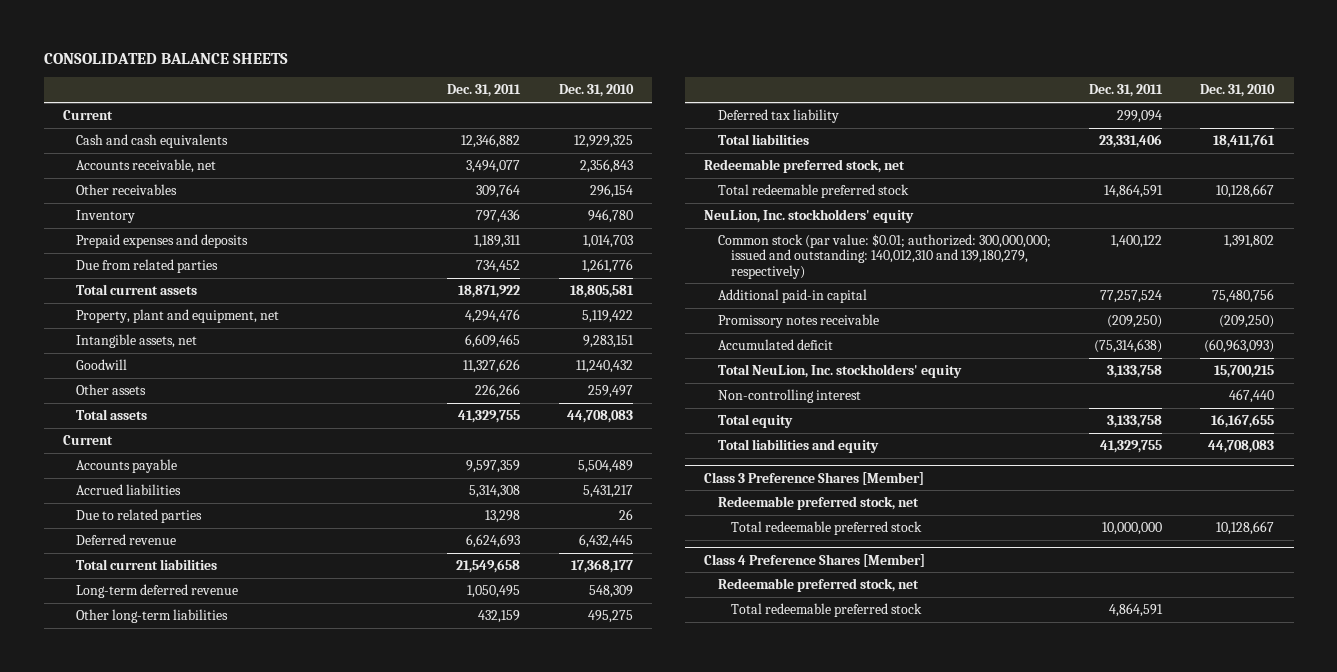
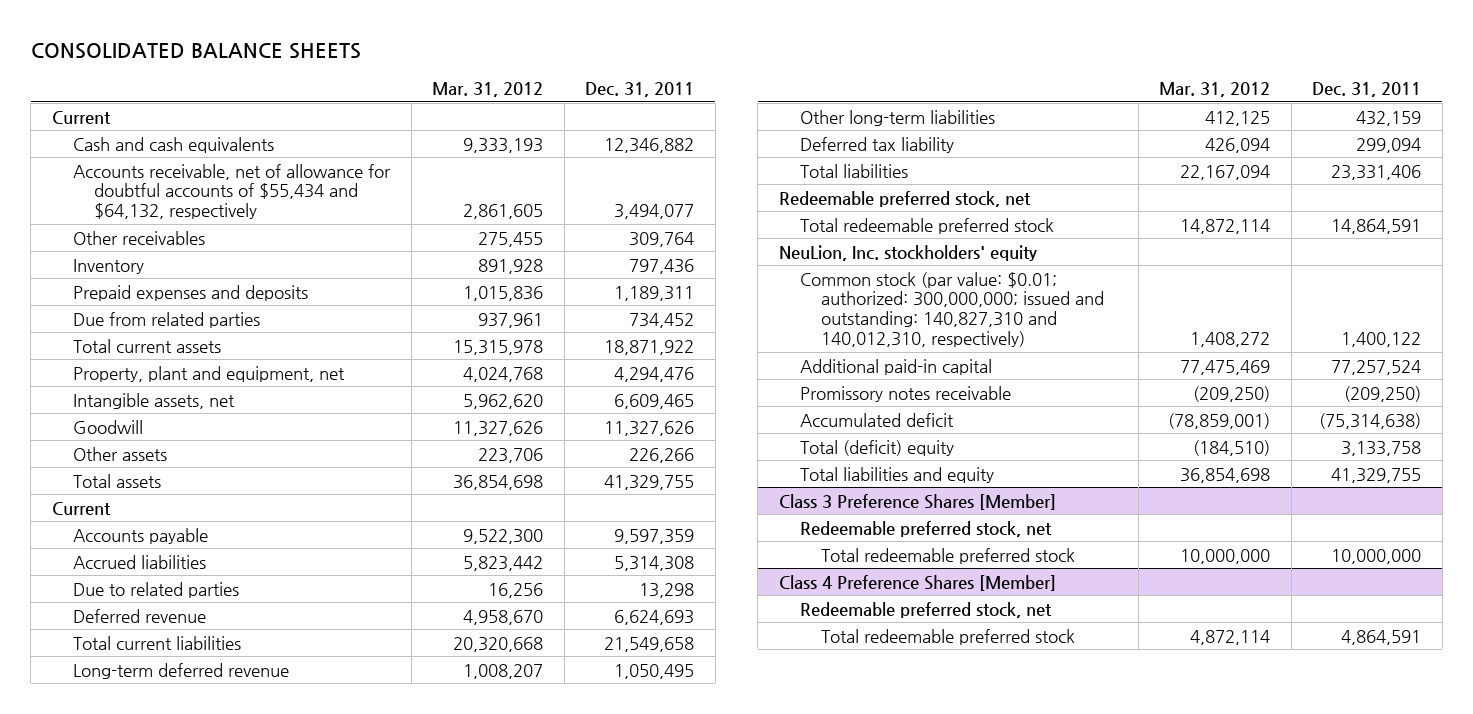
[558,84,634,98] Dec. 31, 2010 -> none
none -> [432,81,544,97] Mar. 31, 2012
[75,158,216,173] Accounts receivable, net -> [73,163,392,220] Accounts receivable, net of allowance for doubtful accounts of $55,434 and $64,132, respectively
[717,233,1051,279] Common stock (par value: $0.01; authorized: 300,000,000; issued and outstanding: 140,012,310 and 139,180,279, respectively) -> [800,271,1105,347] Common stock (par value: $0.01; authorized: 300,000,000; issued and outstanding: 140,827,310 and 140,012,310, respectively)
[717,363,962,378] Total NeuLion, Inc. stockholders' equity -> none
[717,388,861,403] Non-controlling interest -> none
[717,413,793,428] Total equity -> [800,439,955,456] Total (deficit) equity

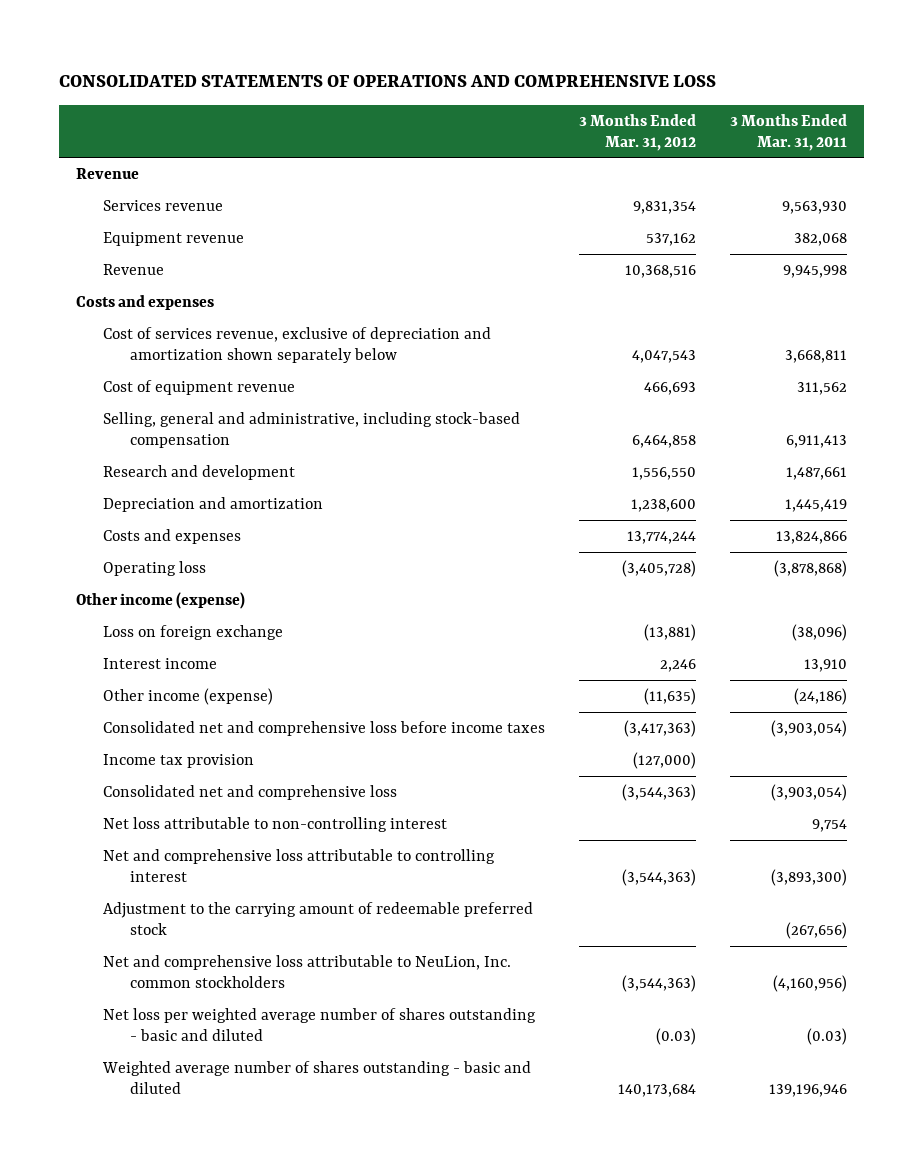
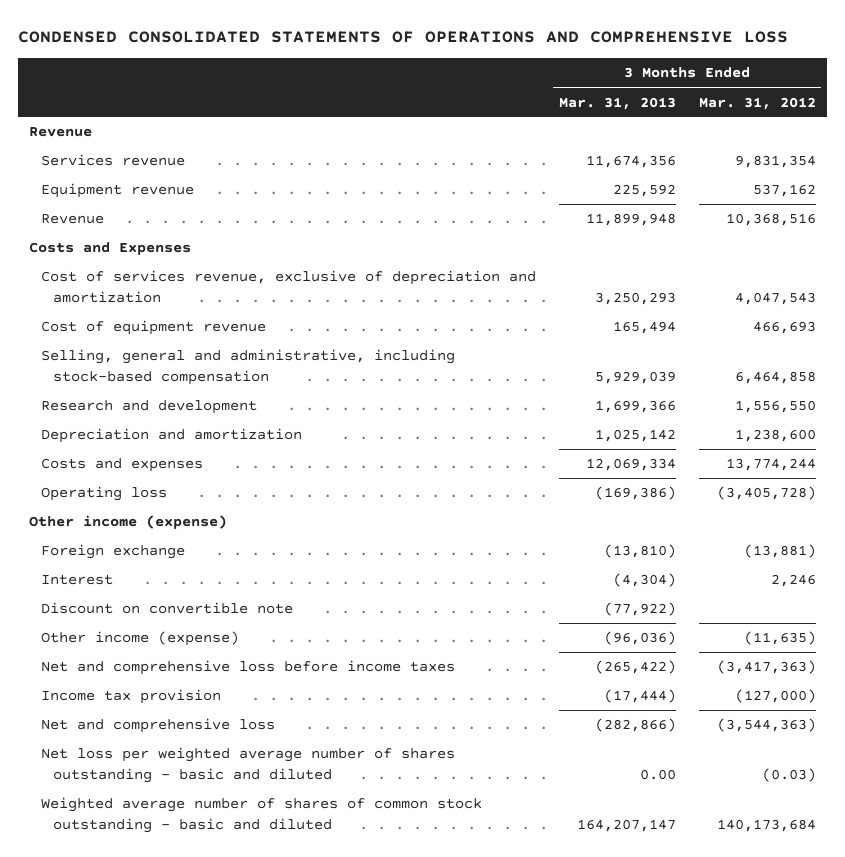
[58,74,716,87] CONSOLIDATED STATEMENTS OF OPERATIONS AND COMPREHENSIVE LOSS -> [17,31,788,44] CONDENSED CONSOLIDATED STATEMENTS OF OPERATIONS AND COMPREHENSIVE LOSS
[729,113,847,151] 3 Months Ended Mar. 31, 2011 -> none
none -> [558,96,676,110] Mar. 31, 2013
[75,295,214,311] Costs and expenses -> [29,242,192,256] Costs and Expenses
[102,327,491,363] Cost of services revenue, exclusive of depreciation and amortization shown separately below -> [41,270,537,303] Cost of services revenue, exclusive of depreciation and amortization
[102,625,283,641] Loss on foreign exchange -> [41,544,186,560] Foreign exchange
[102,658,217,670] Interest income -> [41,574,114,586] Interest
none -> [41,602,294,615] Discount on convertible note
[102,721,545,737] Consolidated net and comprehensive loss before income taxes -> [41,660,456,676] Net and comprehensive loss before income taxes
[102,785,397,801] Consolidated net and comprehensive loss -> none
[102,817,447,833] Net loss attributable to non-controlling interest -> none
[102,902,533,935] Adjustment to the carrying amount of redeemable preferred stock -> none
[102,955,511,988] Net and comprehensive loss attributable to NeuLion, Inc. common stockholders -> none
[102,849,495,882] Net and comprehensive loss attributable to controlling interest -> [41,718,276,734] Net and comprehensive loss
[101,1061,531,1094] Weighted average number of shares outstanding - basic and diluted -> [41,797,483,833] Weighted average number of shares of common stock outstanding - basic and diluted

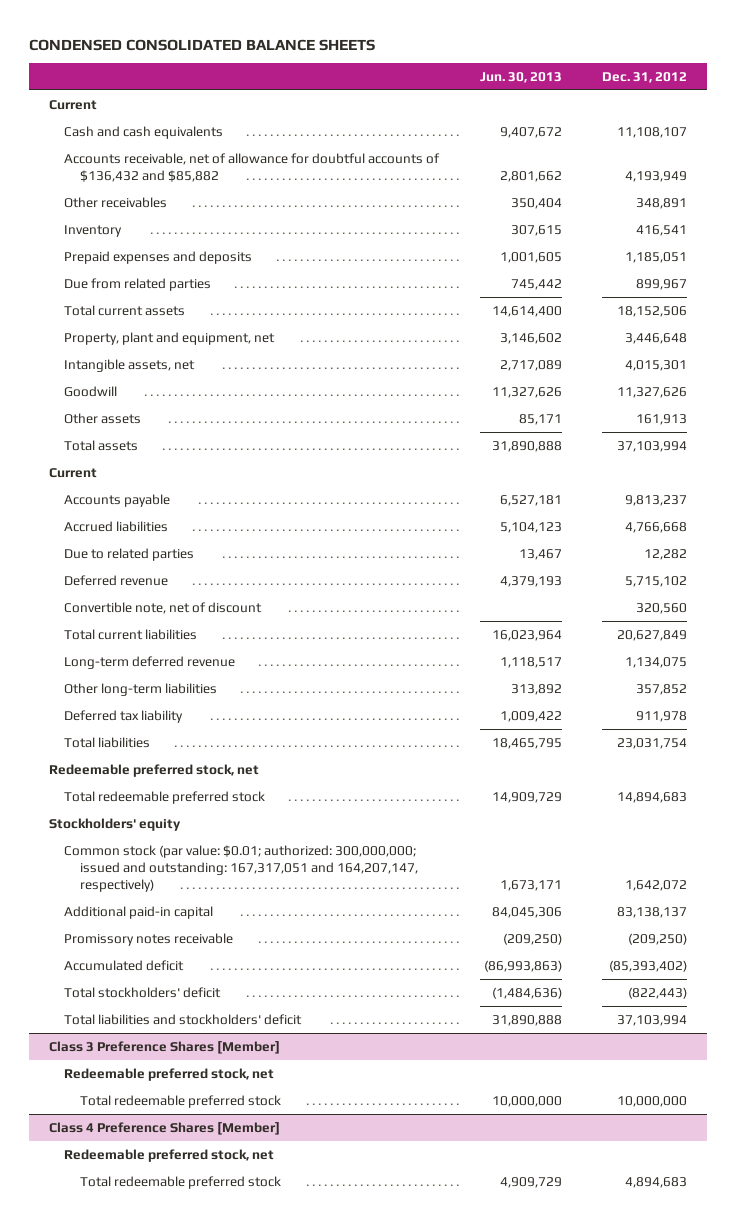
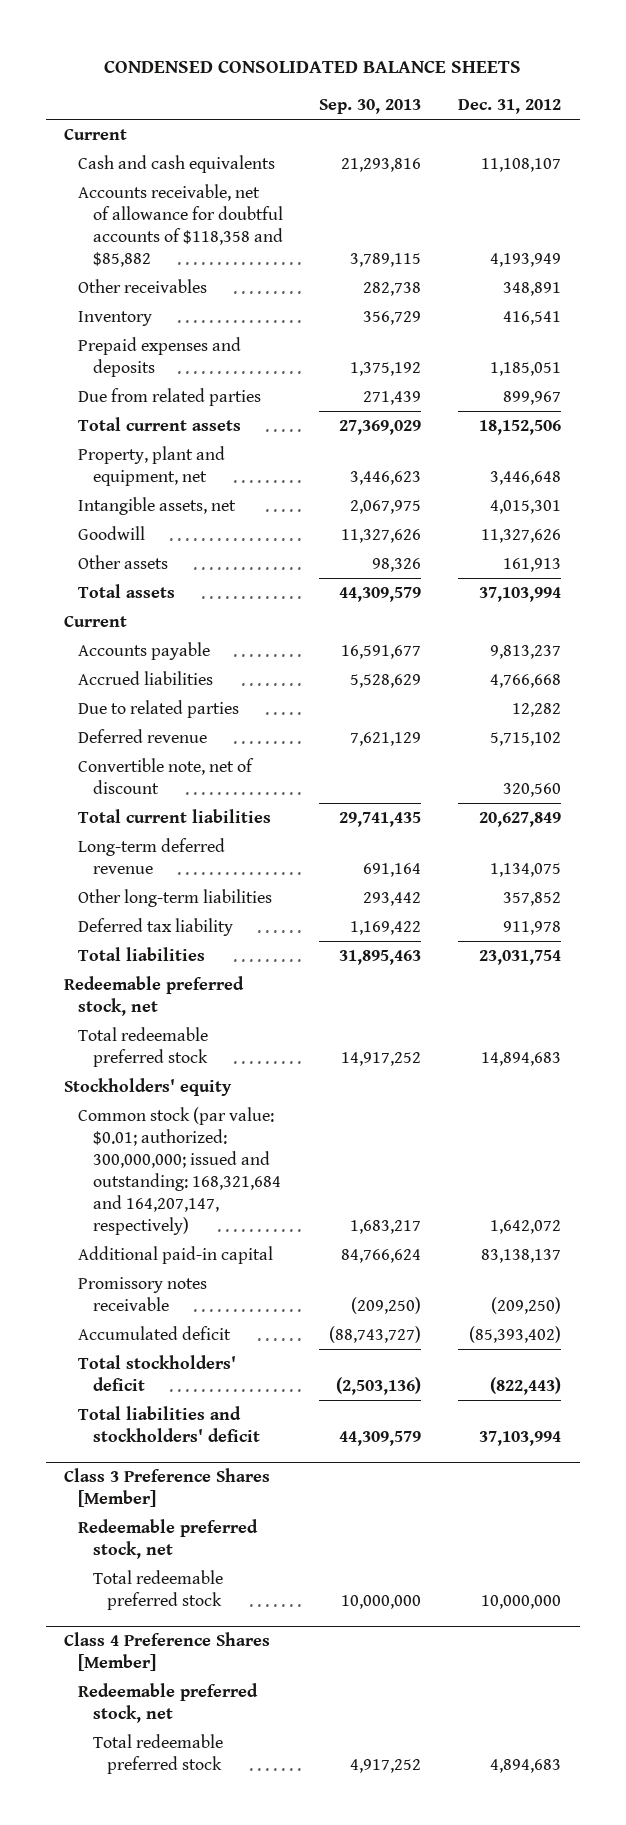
[479,71,562,83] Jun. 30, 2013 -> none
none -> [319,98,422,114] Sep. 30, 2013
[64,152,441,182] Accounts receivable, net of allowance for doubtful accounts of $136,432 and $85,882 -> [78,183,283,267] Accounts receivable, net of allowance for doubtful accounts of $118,358 and $85,882
[64,844,418,892] Common stock (par value: $0.01; authorized: 300,000,000; issued and outstanding: 167,317,051 and 164,207,147, respectively) -> [78,1106,281,1235] Common stock (par value: $0.01; authorized: 300,000,000; issued and outstanding: 168,321,684 and 164,207,147, respectively)

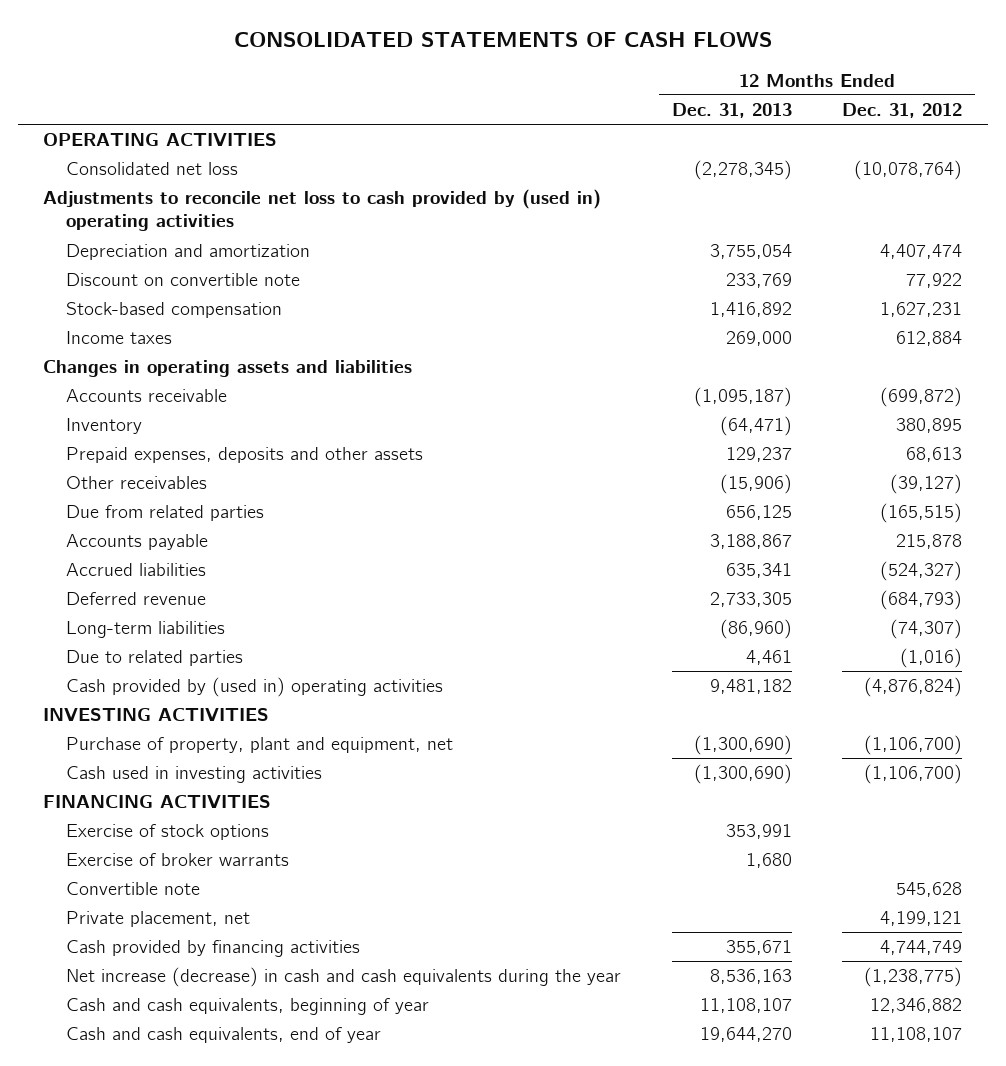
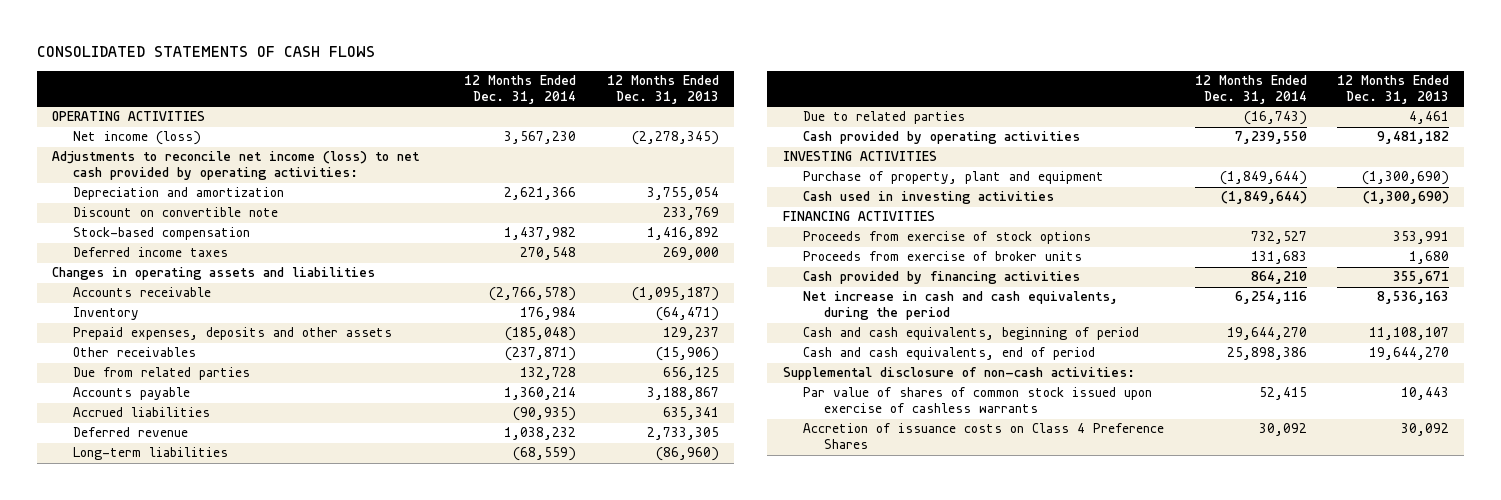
[842,102,963,118] Dec. 31, 2012 -> none
none -> [464,75,577,105] 12 Months Ended Dec. 31, 2014
[66,162,239,176] Consolidated net loss -> [72,131,201,146] Net income (loss)
[43,189,602,232] Adjustments to reconcile net loss to cash provided by (used in) operating activities -> [51,151,420,181] Adjustments to reconcile net income (loss) to net cash provided by operating activities:
[66,331,173,345] Income taxes -> [72,247,228,258] Deferred income taxes
[66,677,444,698] Cash provided by (used in) operating activities -> [803,131,1081,145] Cash provided by operating activities
[66,737,454,754] Purchase of property, plant and equipment, net -> [803,171,1105,185] Purchase of property, plant and equipment
[66,882,201,896] Convertible note -> none
[66,911,251,928] Private placement, net -> none
[66,824,270,841] Exercise of stock options -> [803,231,1092,245] Proceeds from exercise of stock options
[66,853,290,867] Exercise of broker warrants -> [803,251,1083,262] Proceeds from exercise of broker units
[66,967,622,988] Net increase (decrease) in cash and cash equivalents during the year -> [803,291,1119,321] Net increase in cash and cash equivalents, during the period
[66,998,430,1016] Cash and cash equivalents, beginning of year -> [803,327,1140,341] Cash and cash equivalents, beginning of period
[66,1027,382,1044] Cash and cash equivalents, end of year -> [803,347,1096,361] Cash and cash equivalents, end of period
none -> [782,367,1135,381] Supplemental disclosure of non-cash activities:
none -> [803,387,1153,414] Par value of shares of common stock issued upon exercise of cashless warrants
none -> [803,423,1165,450] Accretion of issuance costs on Class 4 Preference Shares

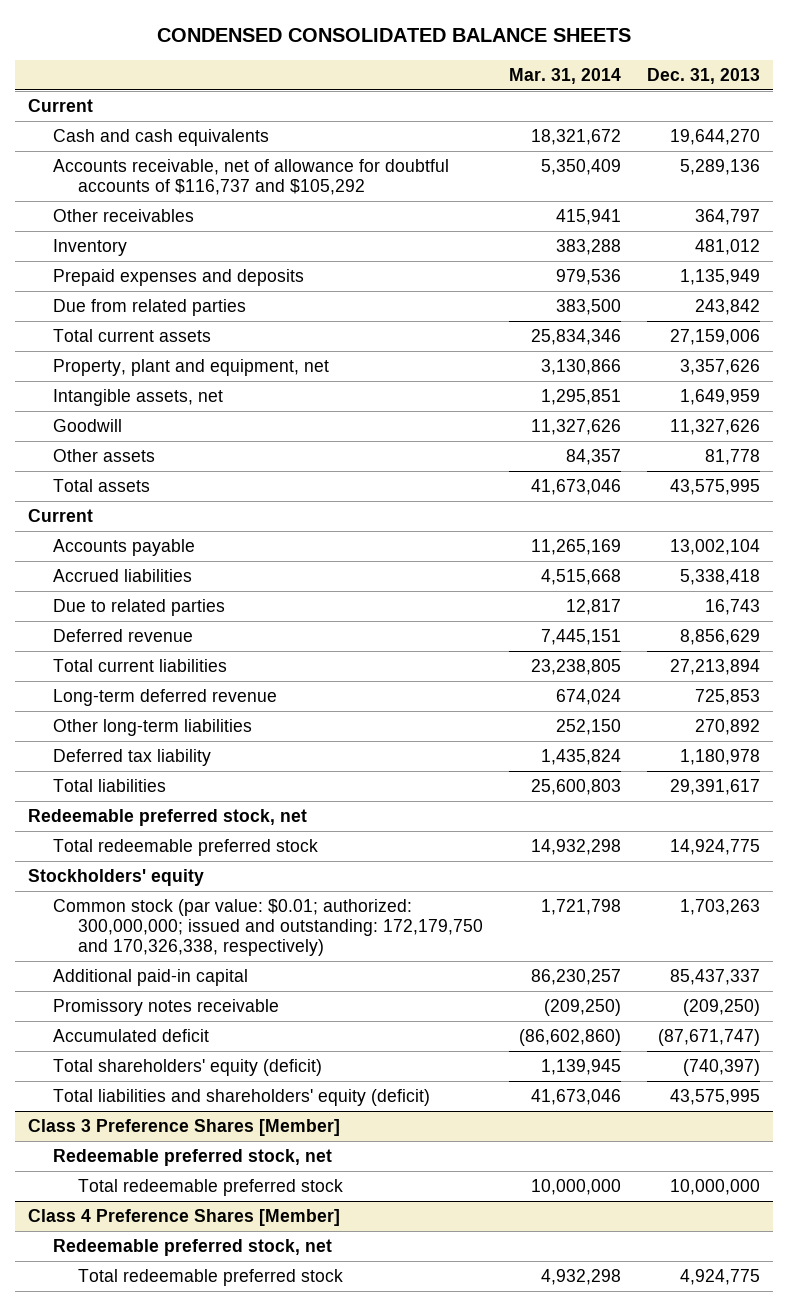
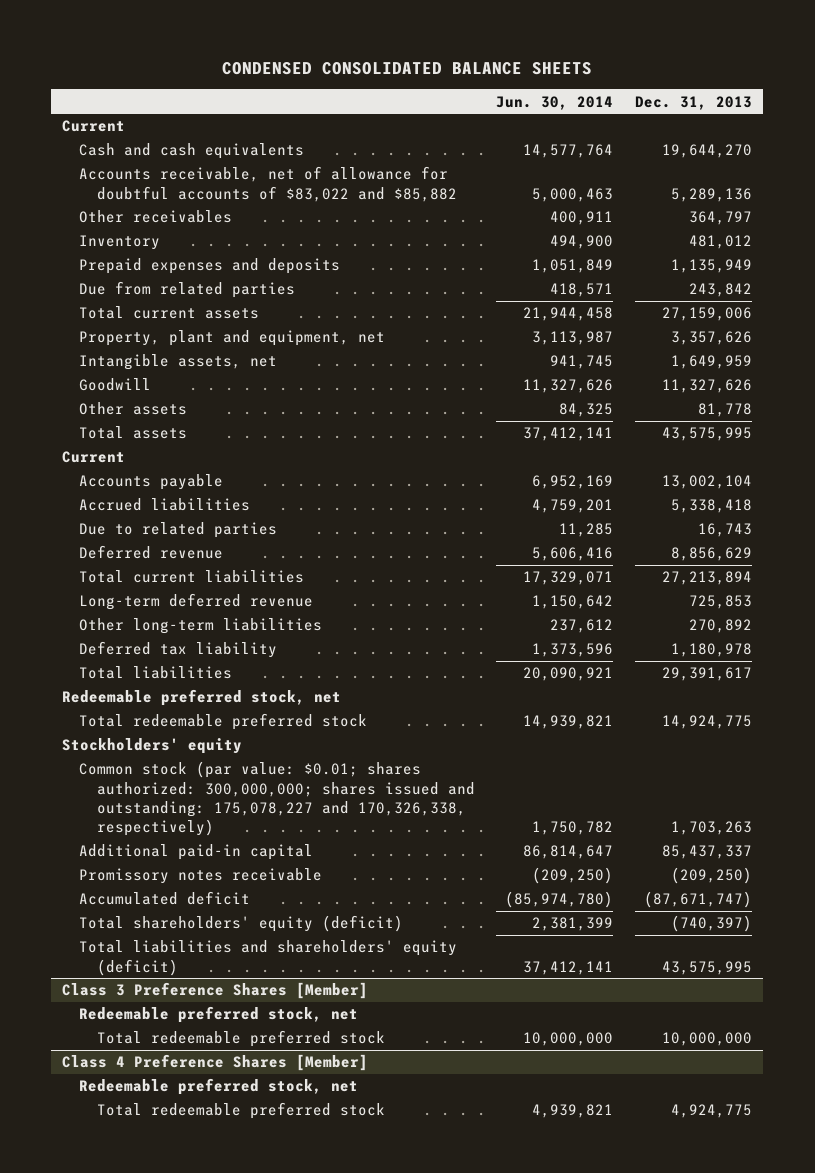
[508,67,621,84] Mar. 31, 2014 -> none
none -> [496,95,614,110] Jun. 30, 2014
[53,159,450,196] Accounts receivable, net of allowance for doubtful accounts of $116,737 and $105,292 -> [79,166,457,202] Accounts receivable, net of allowance for doubtful accounts of $83,022 and $85,882
[53,899,483,957] Common stock (par value: $0.01; authorized: 300,000,000; issued and outstanding: 172,179,750 and 170,326,338, respectively) -> [79,761,475,837] Common stock (par value: $0.01; shares authorized: 300,000,000; shares issued and outstanding: 175,078,227 and 170,326,338, respectively)

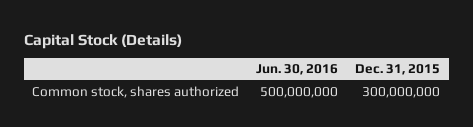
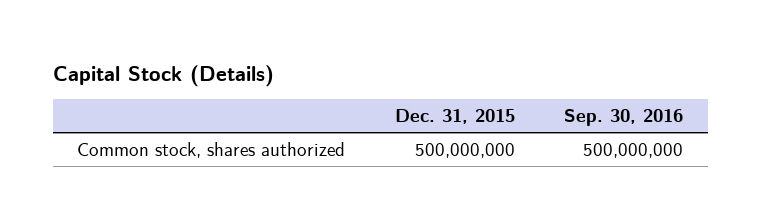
[256,64,339,76] Jun. 30, 2016 -> none
none -> [563,109,683,127] Sep. 30, 2016
[362,87,441,99] 300,000,000 -> [414,142,515,158] 500,000,000

